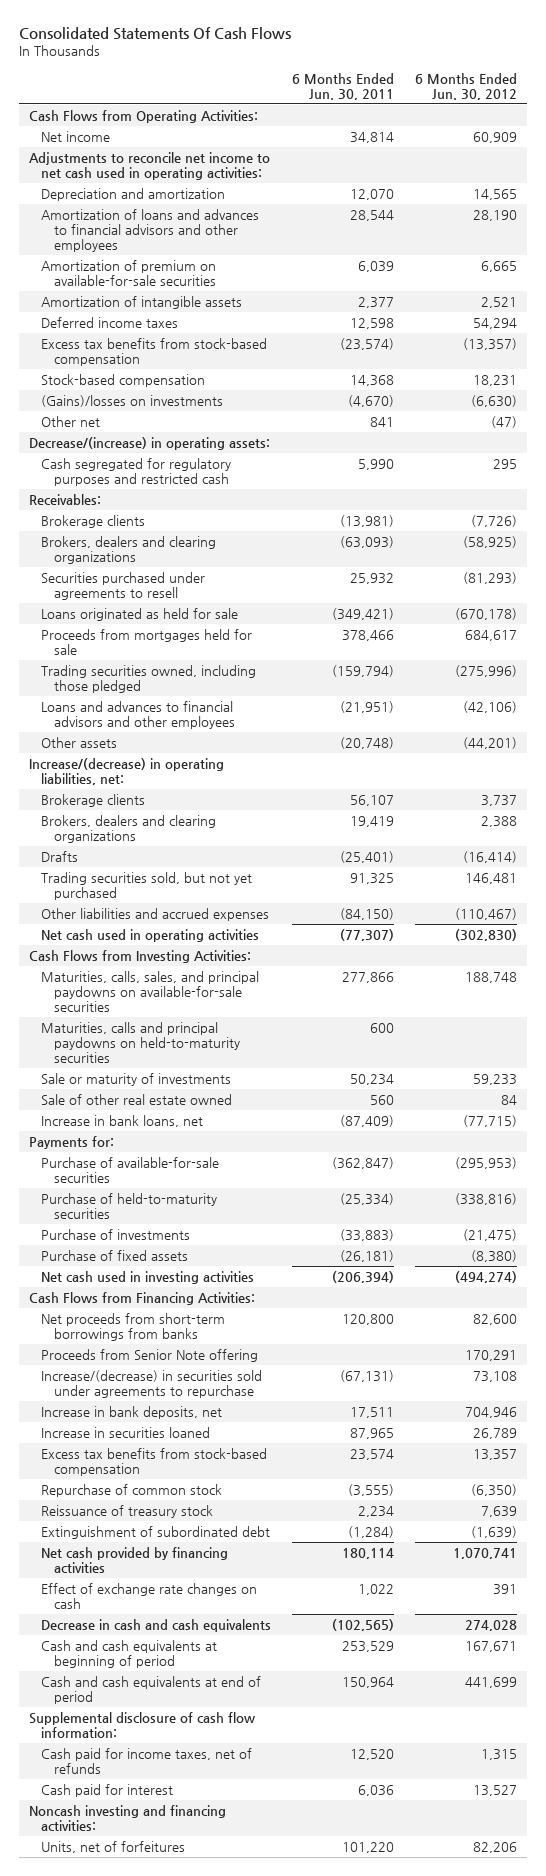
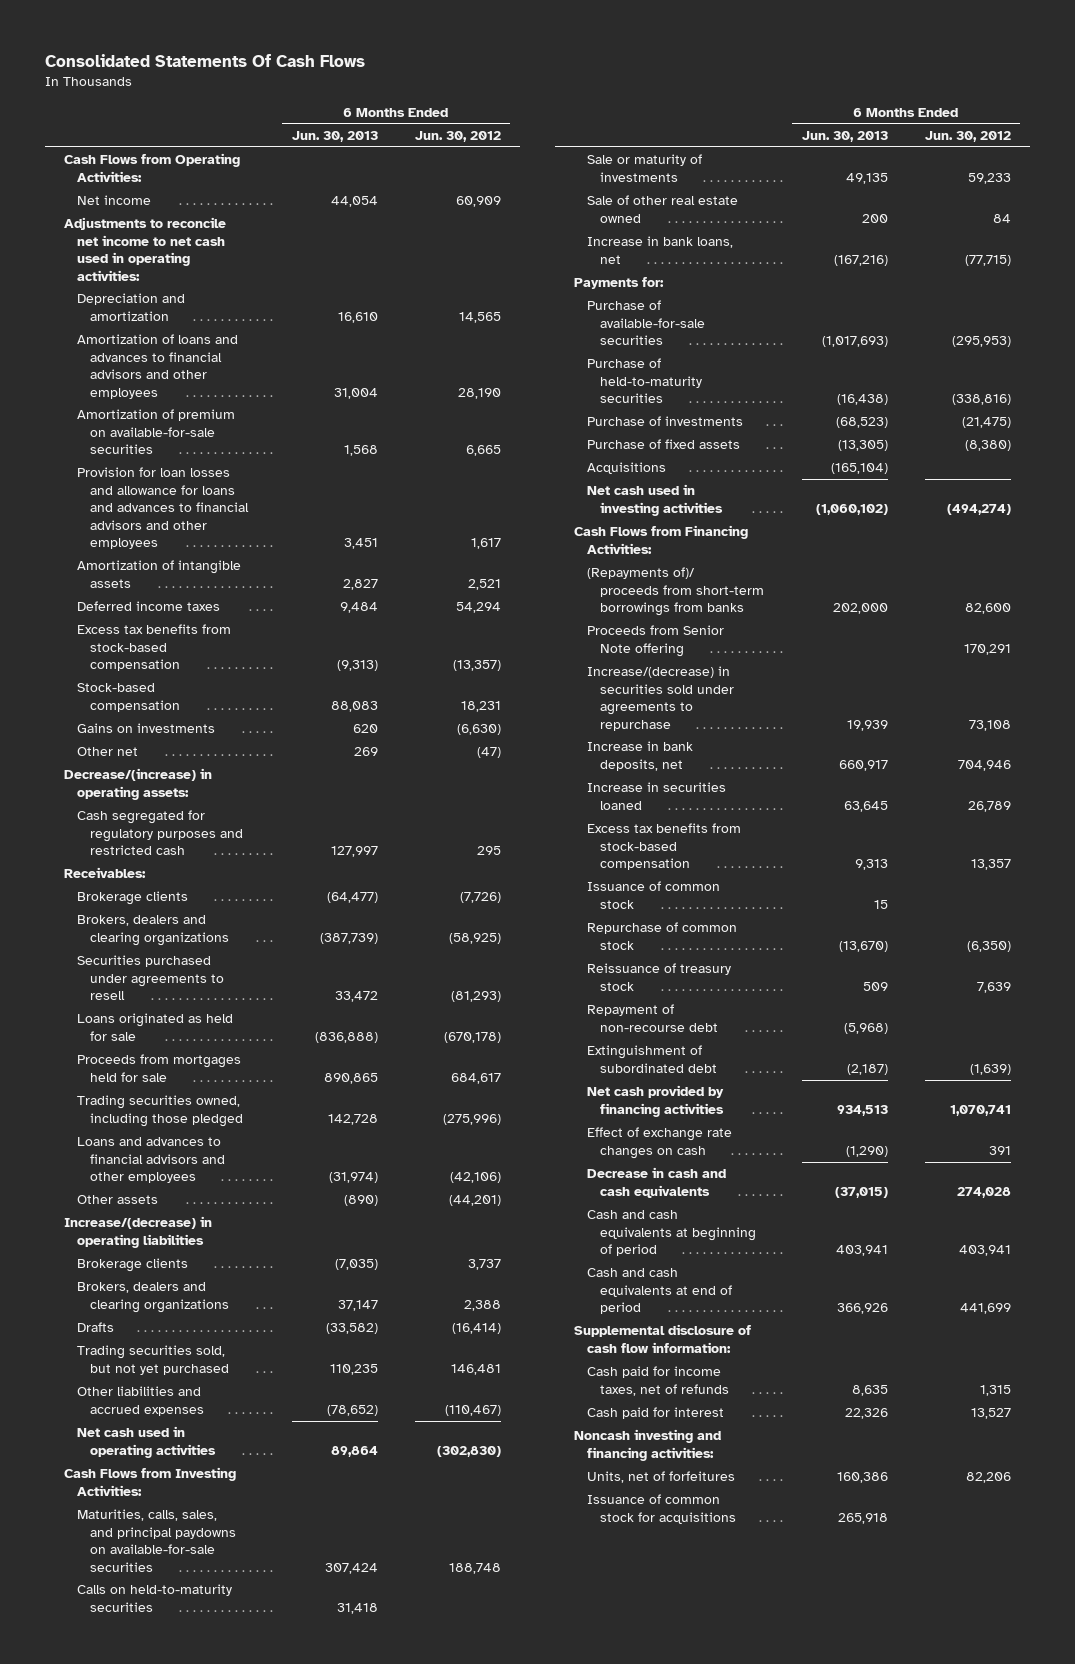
[292,72,395,100] 6 Months Ended Jun. 30, 2011 -> none
none -> [291,130,378,142] Jun. 30, 2013
none -> [77,467,250,549] Provision for loan losses and allowance for loans and advances to financial advisors and other employees
[41,394,224,407] (Gains)/losses on investments -> [77,723,216,734] Gains on investments
[29,757,225,785] Increase/(decrease) in operating liabilities, net: -> [63,1216,212,1248] Increase/(decrease) in operating liabilities
[41,1021,240,1063] Maturities, calls and principal paydowns on held-to-maturity securities -> [77,1584,233,1612] Calls on held-to-maturity securities
none -> [587,462,667,475] Acquisitions
[41,1312,226,1341] Net proceeds from short-term borrowings from banks -> [587,567,765,617] (Repayments of)/ proceeds from short-term borrowings from banks
none -> [587,881,721,909] Issuance of common stock
none -> [587,1004,719,1032] Repayment of non-recourse debt
[464,1640,517,1652] 167,671 -> [959,1245,1012,1257] 403,941
none -> [587,1494,737,1524] Issuance of common stock for acquisitions

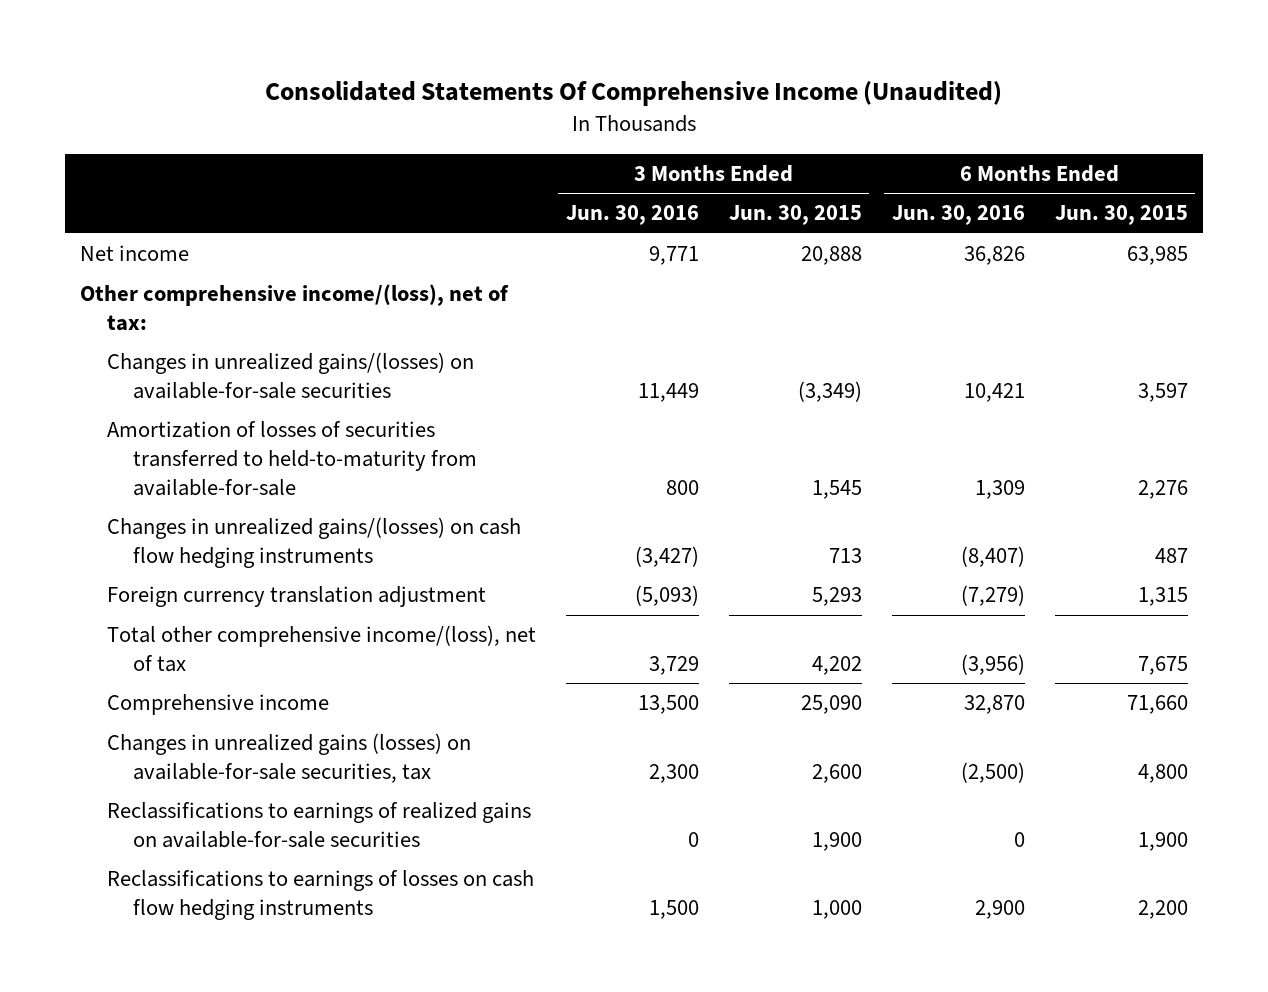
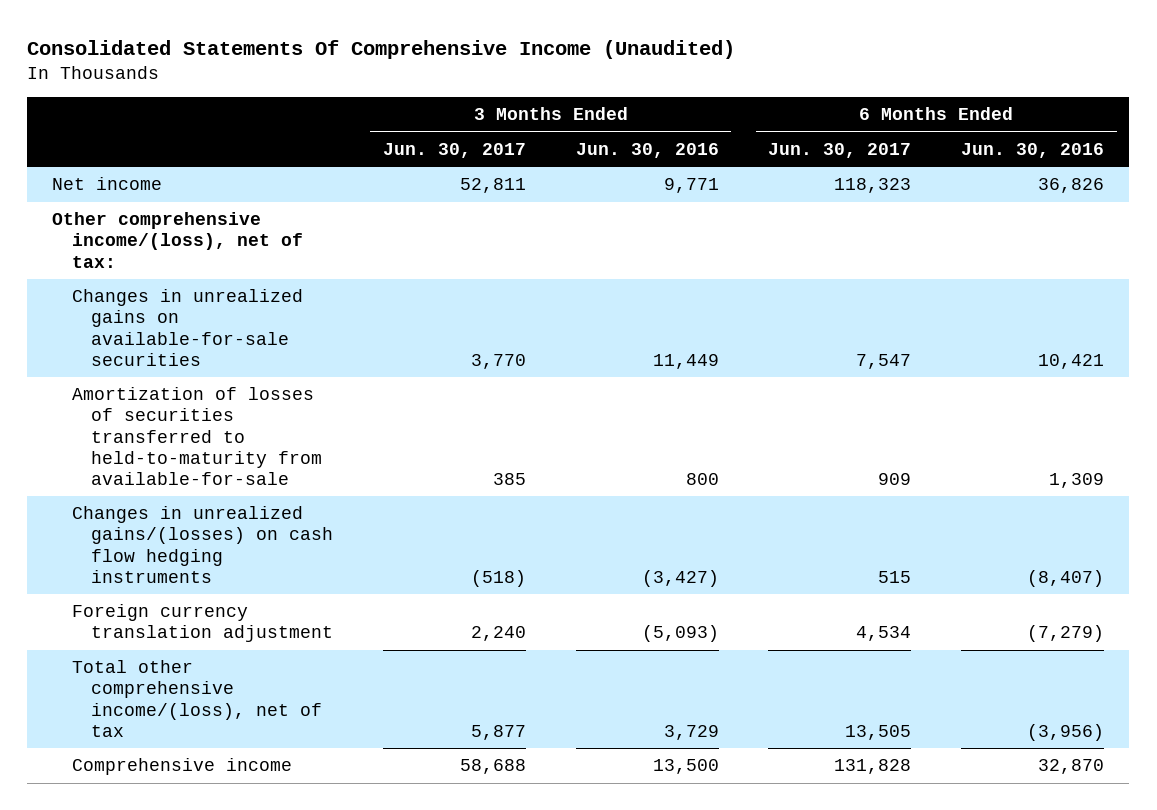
[728,205,862,226] Jun. 30, 2015 -> none
[1054,205,1188,226] Jun. 30, 2015 -> none
none -> [382,143,526,159] Jun. 30, 2017
none -> [768,143,912,159] Jun. 30, 2017
[106,352,474,400] Changes in unrealized gains/(losses) on available-for-sale securities -> [71,289,303,366] Changes in unrealized gains on available-for-sale securities
[106,733,471,784] Changes in unrealized gains (losses) on available-for-sale securities, tax -> none
[106,802,531,849] Reclassifications to earnings of realized gains on available-for-sale securities -> none
[106,870,534,921] Reclassifications to earnings of losses on cash flow hedging instruments -> none

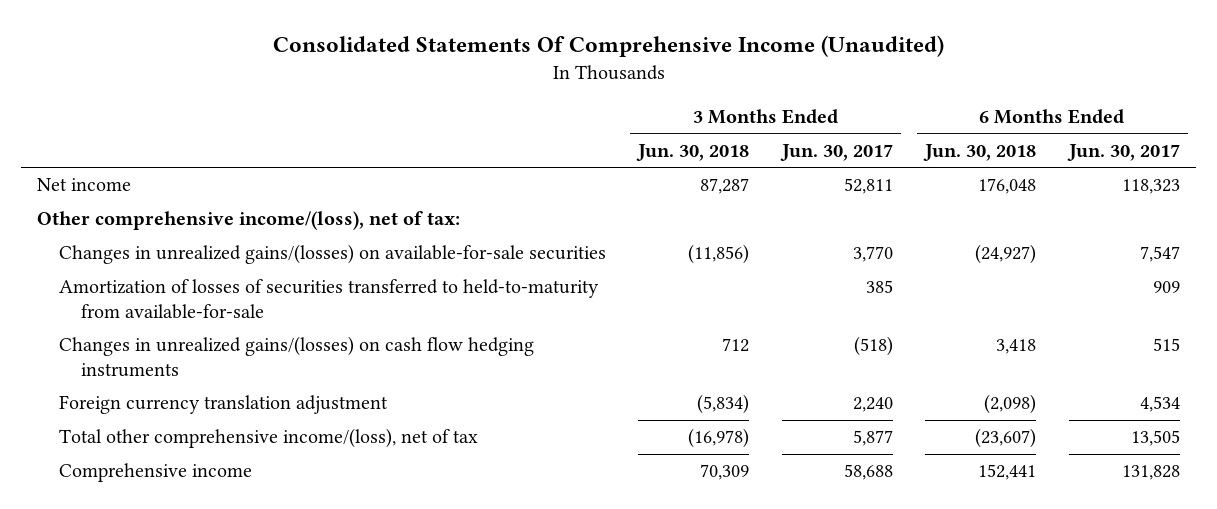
[575,143,719,159] Jun. 30, 2016 -> none
[961,143,1105,159] Jun. 30, 2016 -> none
none -> [636,143,750,161] Jun. 30, 2018
none -> [923,143,1037,161] Jun. 30, 2018
[71,289,303,366] Changes in unrealized gains on available-for-sale securities -> [59,244,607,265] Changes in unrealized gains/(losses) on available-for-sale securities

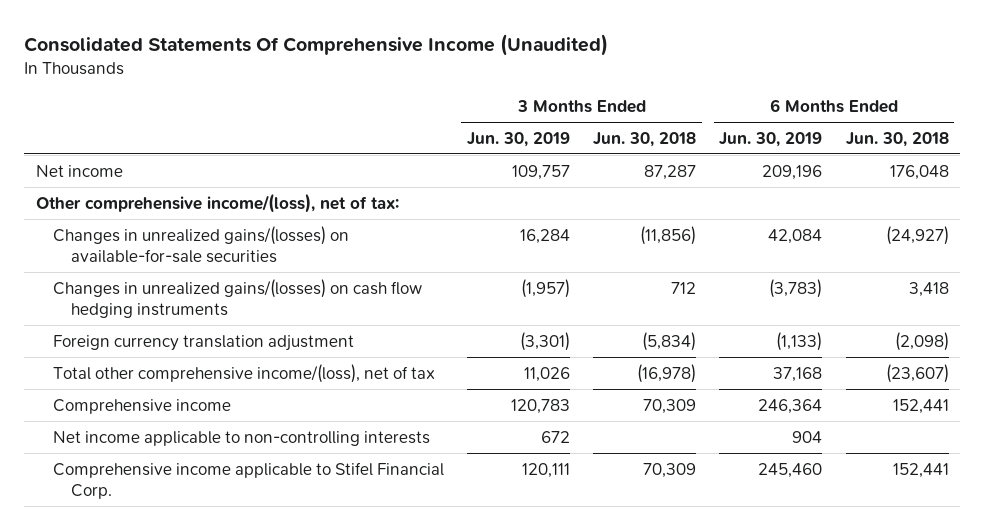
[779,143,893,161] Jun. 30, 2017 -> none
[1066,143,1180,161] Jun. 30, 2017 -> none
none -> [467,131,571,147] Jun. 30, 2019
none -> [719,131,823,147] Jun. 30, 2019
[59,279,600,319] Amortization of losses of securities transferred to held-to-maturity from available-for-sale -> none
none -> [53,430,431,446] Net income applicable to non-controlling interests
none -> [53,461,445,500] Comprehensive income applicable to Stifel Financial Corp.

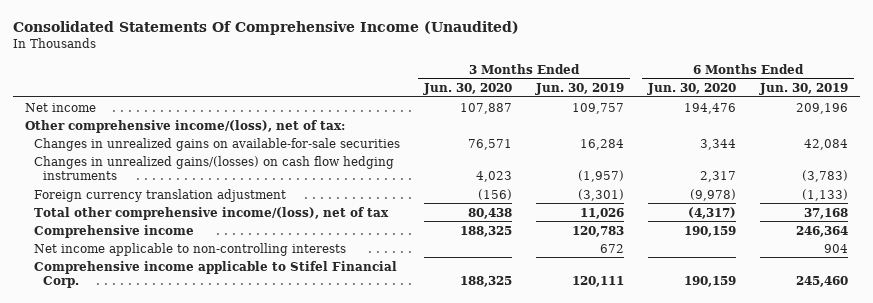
[593,131,697,147] Jun. 30, 2018 -> none
[845,131,949,147] Jun. 30, 2018 -> none
none -> [422,83,512,96] Jun. 30, 2020
none -> [646,83,736,96] Jun. 30, 2020
[53,225,350,264] Changes in unrealized gains/(losses) on available-for-sale securities -> [34,137,401,151] Changes in unrealized gains on available-for-sale securities

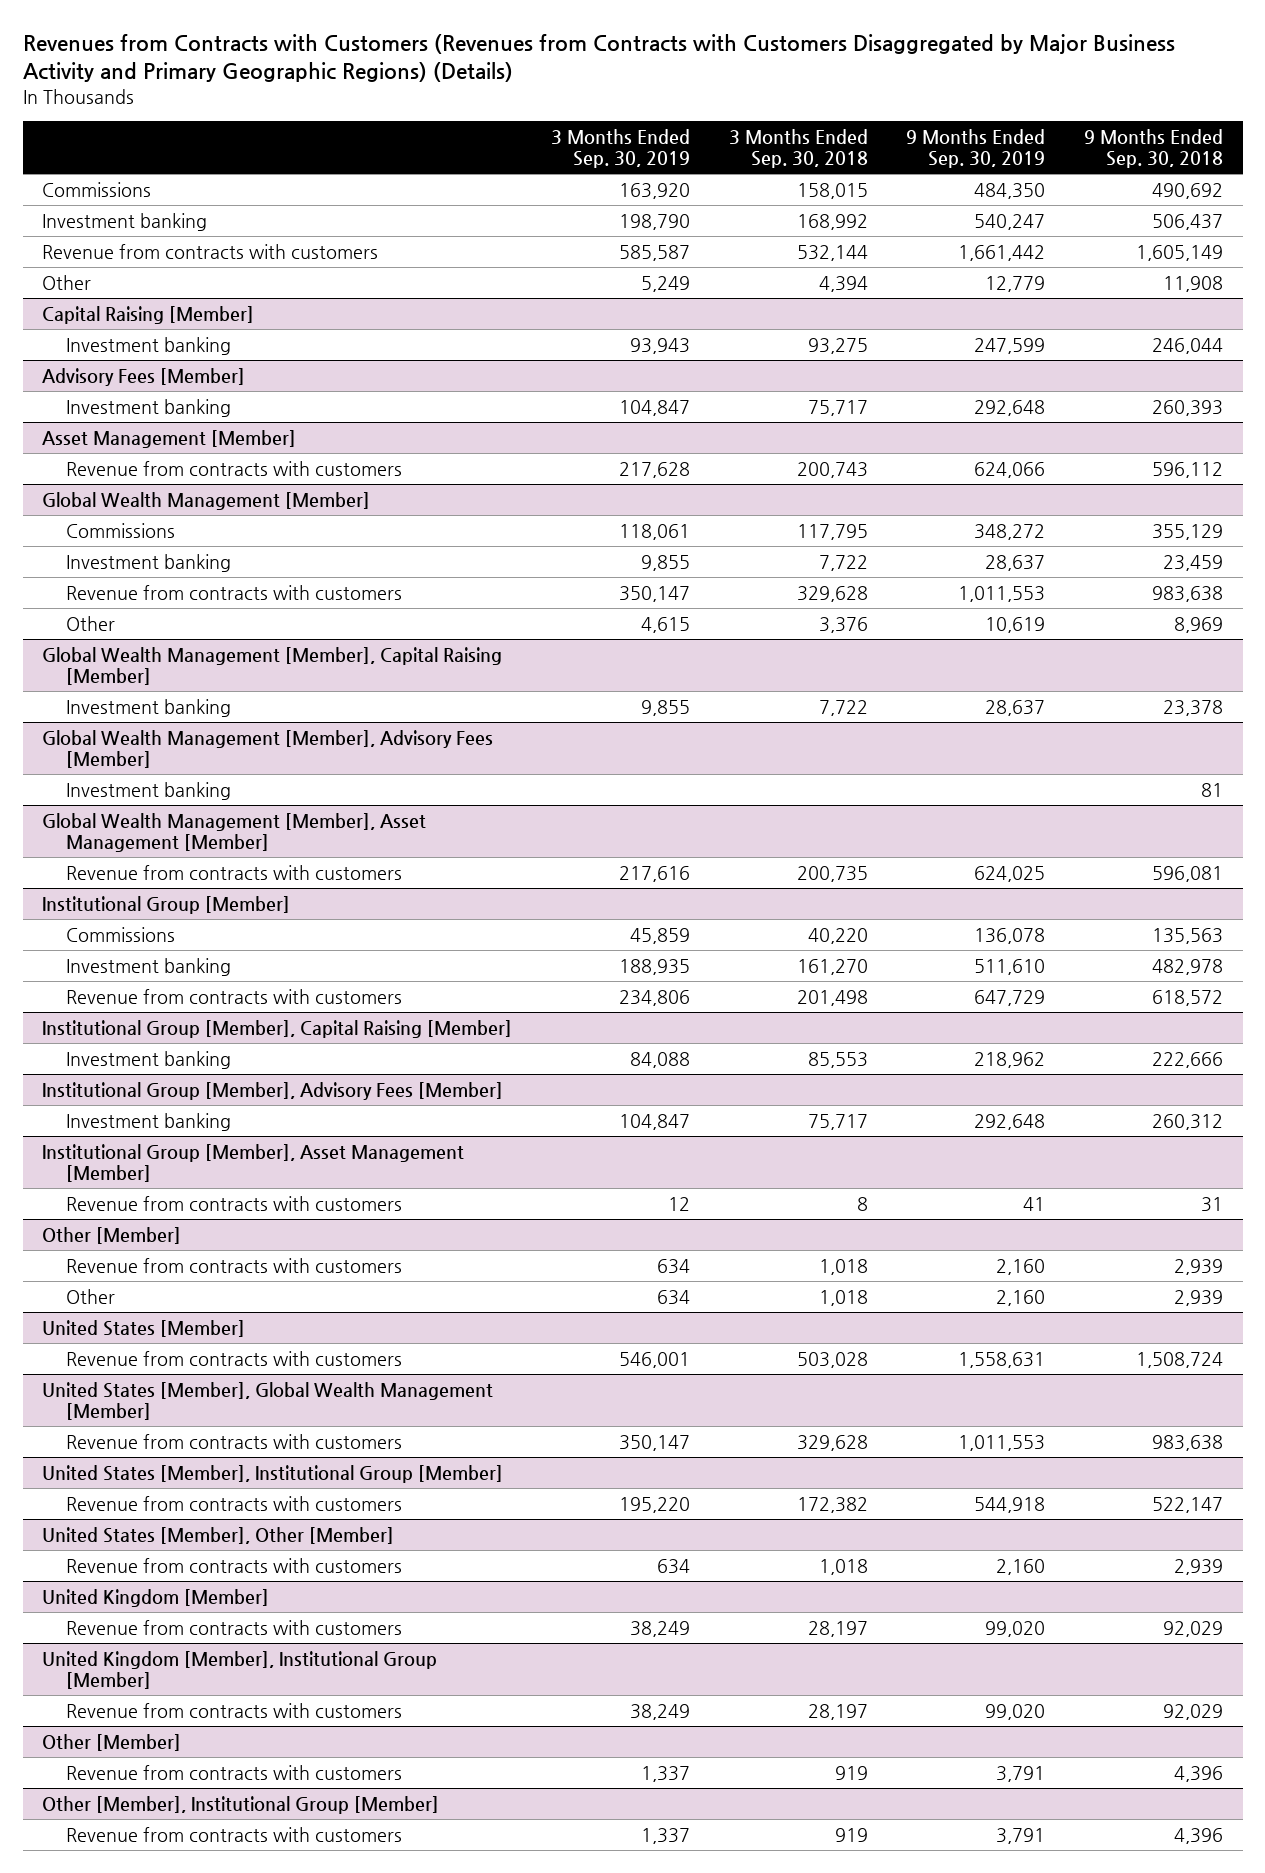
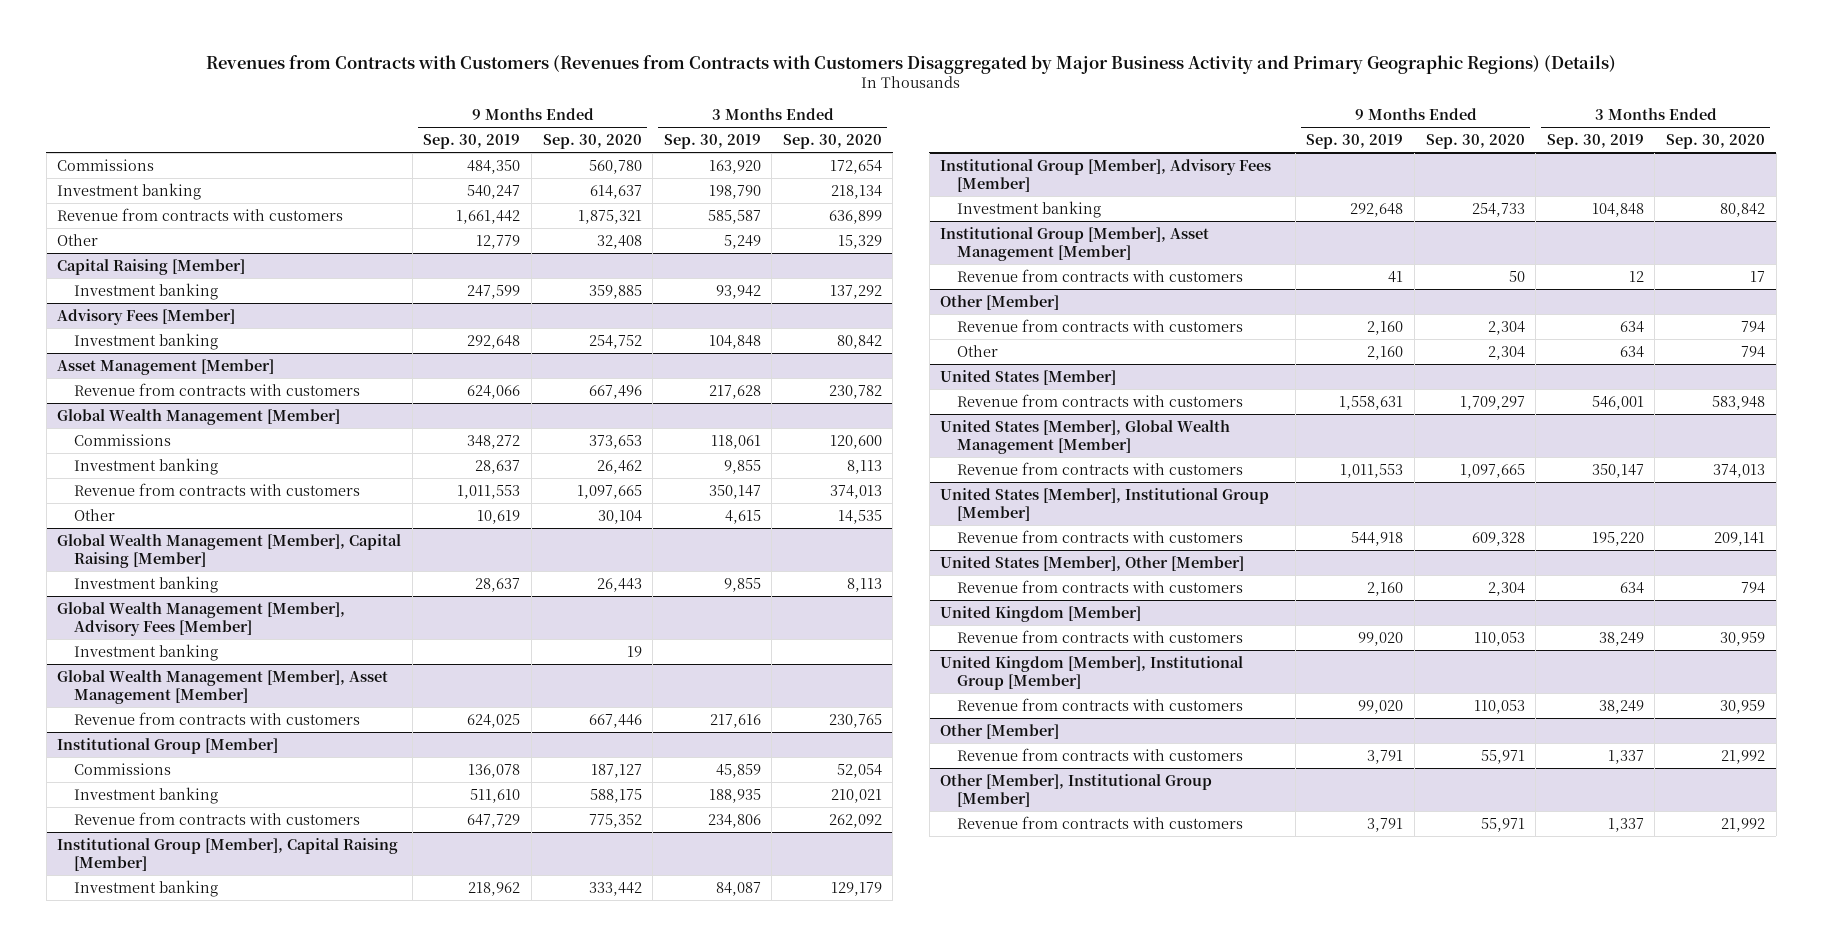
[728,128,868,168] 3 Months Ended Sep. 30, 2018 -> none
[1084,128,1224,168] 9 Months Ended Sep. 30, 2018 -> none
none -> [542,133,642,149] Sep. 30, 2020
none -> [782,133,882,149] Sep. 30, 2020
[629,337,690,354] 93,943 -> [715,284,761,299] 93,942
[618,399,690,416] 104,847 -> [708,334,761,349] 104,848
[629,1051,690,1068] 84,088 -> [715,881,761,896] 84,087
[618,1113,690,1130] 104,847 -> [1591,202,1644,217] 104,848

